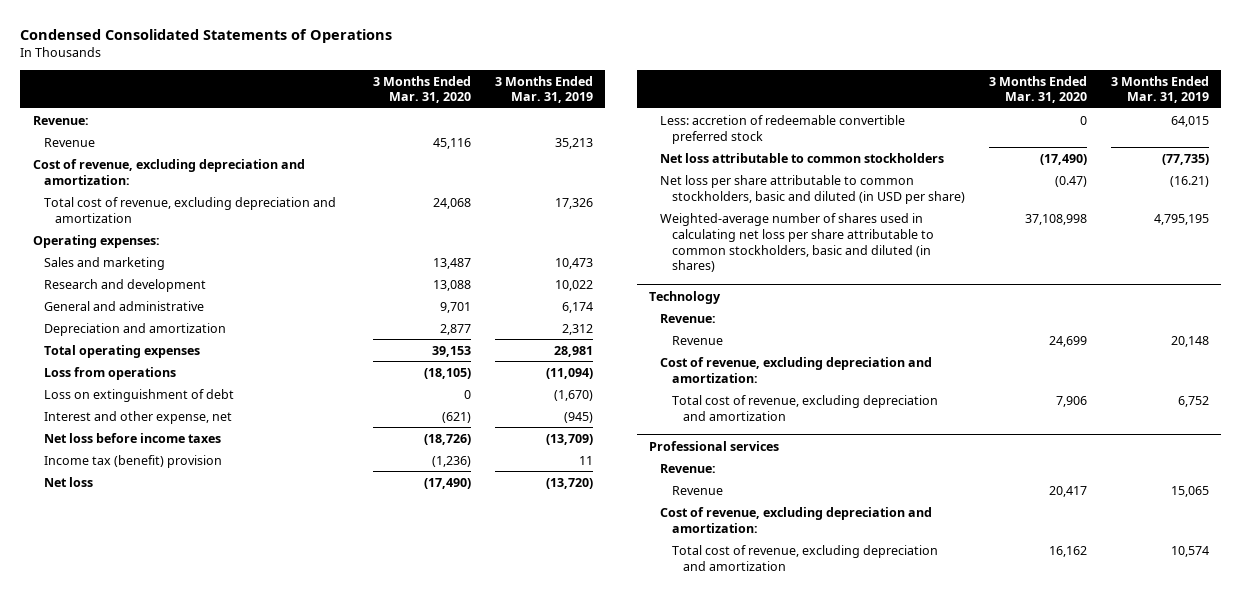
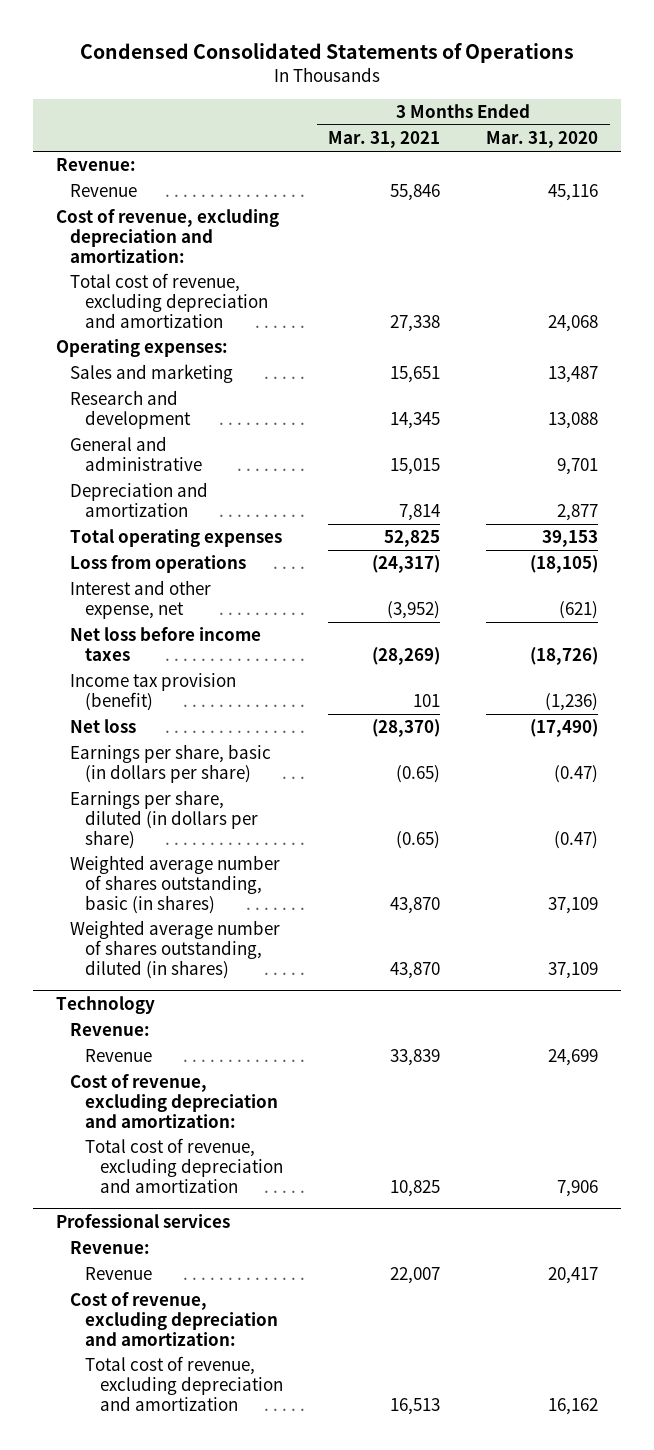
[494,75,593,104] 3 Months Ended Mar. 31, 2019 -> none
none -> [328,131,441,149] Mar. 31, 2021
[43,388,234,402] Loss on extinguishment of debt -> none
[43,454,222,468] Income tax (benefit) provision -> [70,673,237,711] Income tax provision (benefit)
[660,114,906,144] Less: accretion of redeemable convertible preferred stock -> none
[660,152,945,163] Net loss attributable to common stockholders -> none
[660,174,965,204] Net loss per share attributable to common stockholders, basic and diluted (in USD per share) -> none
[660,212,934,273] Weighted-average number of shares used in calculating net loss per share attributable to common stockholders, basic and diluted (in shares) -> none
none -> [70,744,272,783] Earnings per share, basic (in dollars per share)
none -> [70,790,258,849] Earnings per share, diluted (in dollars per share)
none -> [70,855,281,914] Weighted average number of shares outstanding, basic (in shares)
none -> [70,920,281,979] Weighted average number of shares outstanding, diluted (in shares)

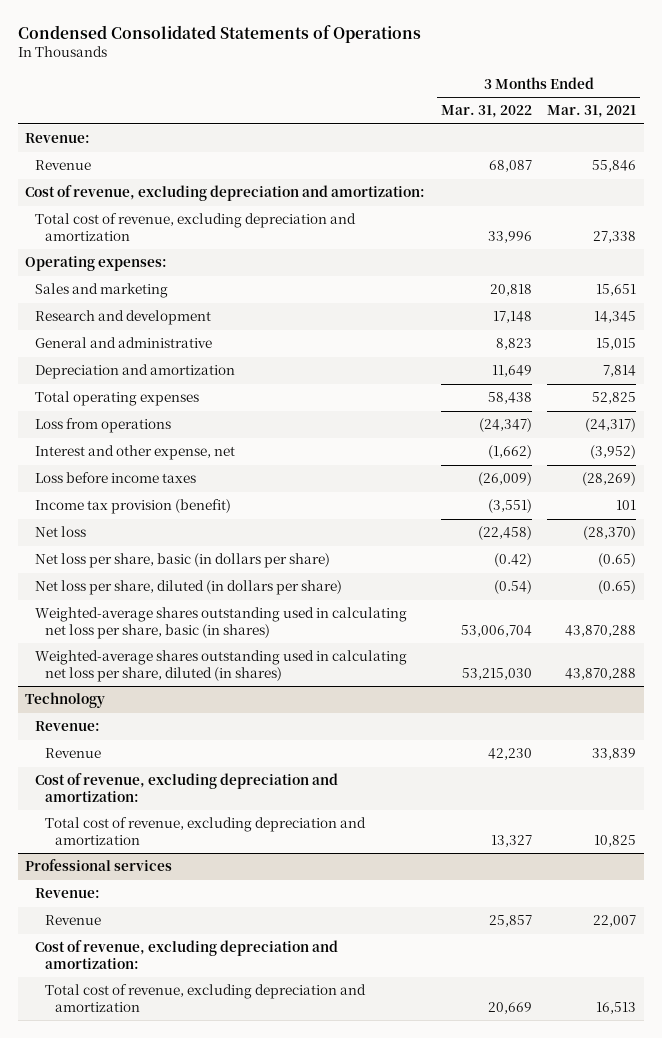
[486,131,599,149] Mar. 31, 2020 -> none
none -> [440,105,532,119] Mar. 31, 2022
[70,627,262,661] Net loss before income taxes -> [35,472,197,484] Loss before income taxes
[70,744,272,783] Earnings per share, basic (in dollars per share) -> [35,553,331,569] Net loss per share, basic (in dollars per share)
[70,790,258,849] Earnings per share, diluted (in dollars per share) -> [35,580,343,596] Net loss per share, diluted (in dollars per share)
[70,855,281,914] Weighted average number of shares outstanding, basic (in shares) -> [35,607,408,639] Weighted-average shares outstanding used in calculating net loss per share, basic (in shares)
[390,896,441,914] 43,870 -> [565,624,637,637] 43,870,288
[70,920,281,979] Weighted average number of shares outstanding, diluted (in shares) -> [35,650,408,682] Weighted-average shares outstanding used in calculating net loss per share, diluted (in shares)
[390,961,441,979] 43,870 -> [565,667,637,680] 43,870,288

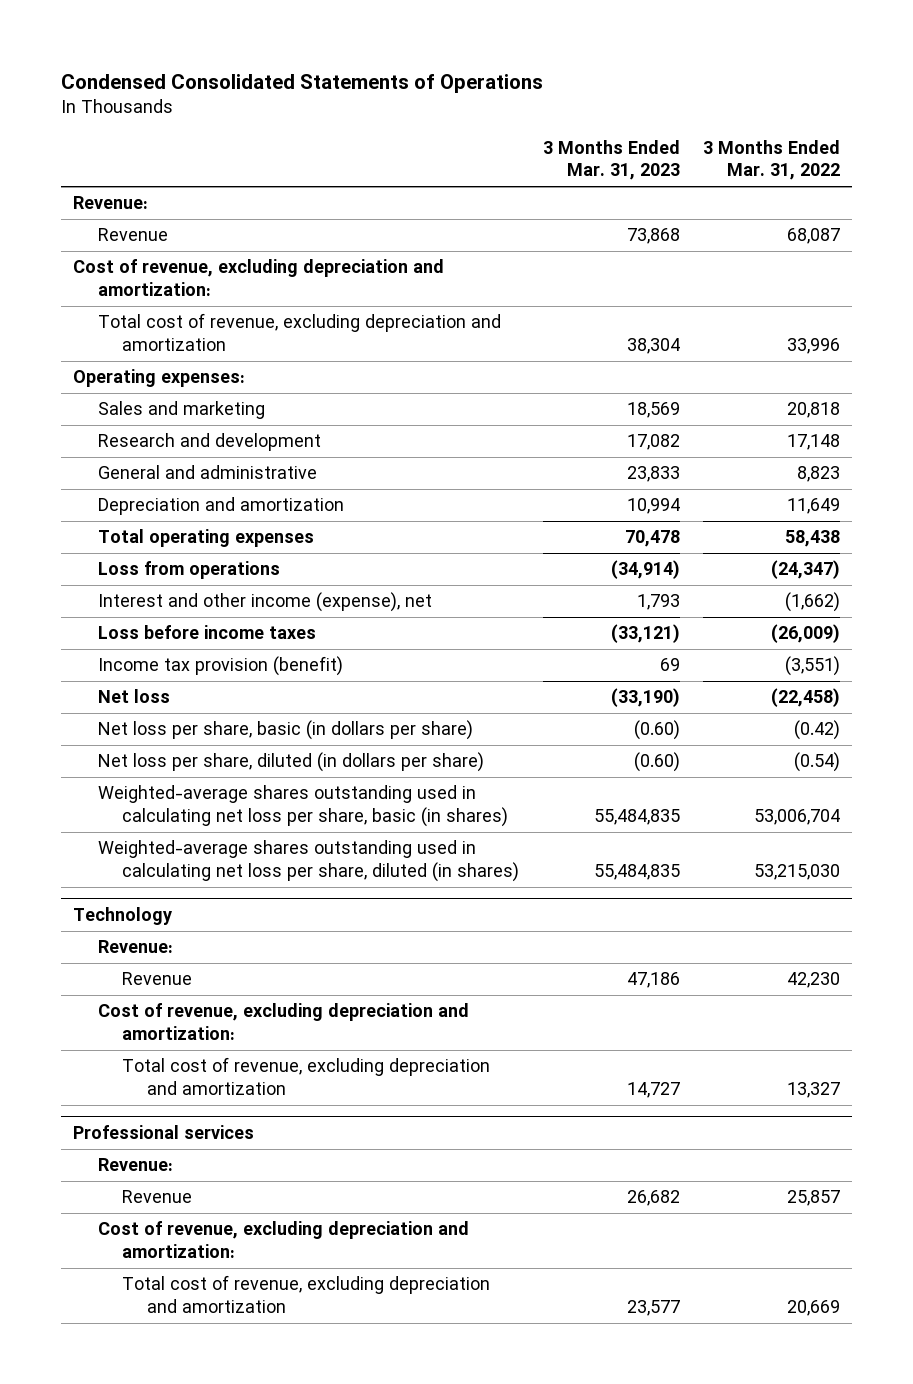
[547,105,637,119] Mar. 31, 2021 -> none
none -> [542,139,680,181] 3 Months Ended Mar. 31, 2023
[35,445,236,461] Interest and other expense, net -> [97,592,432,613] Interest and other income (expense), net

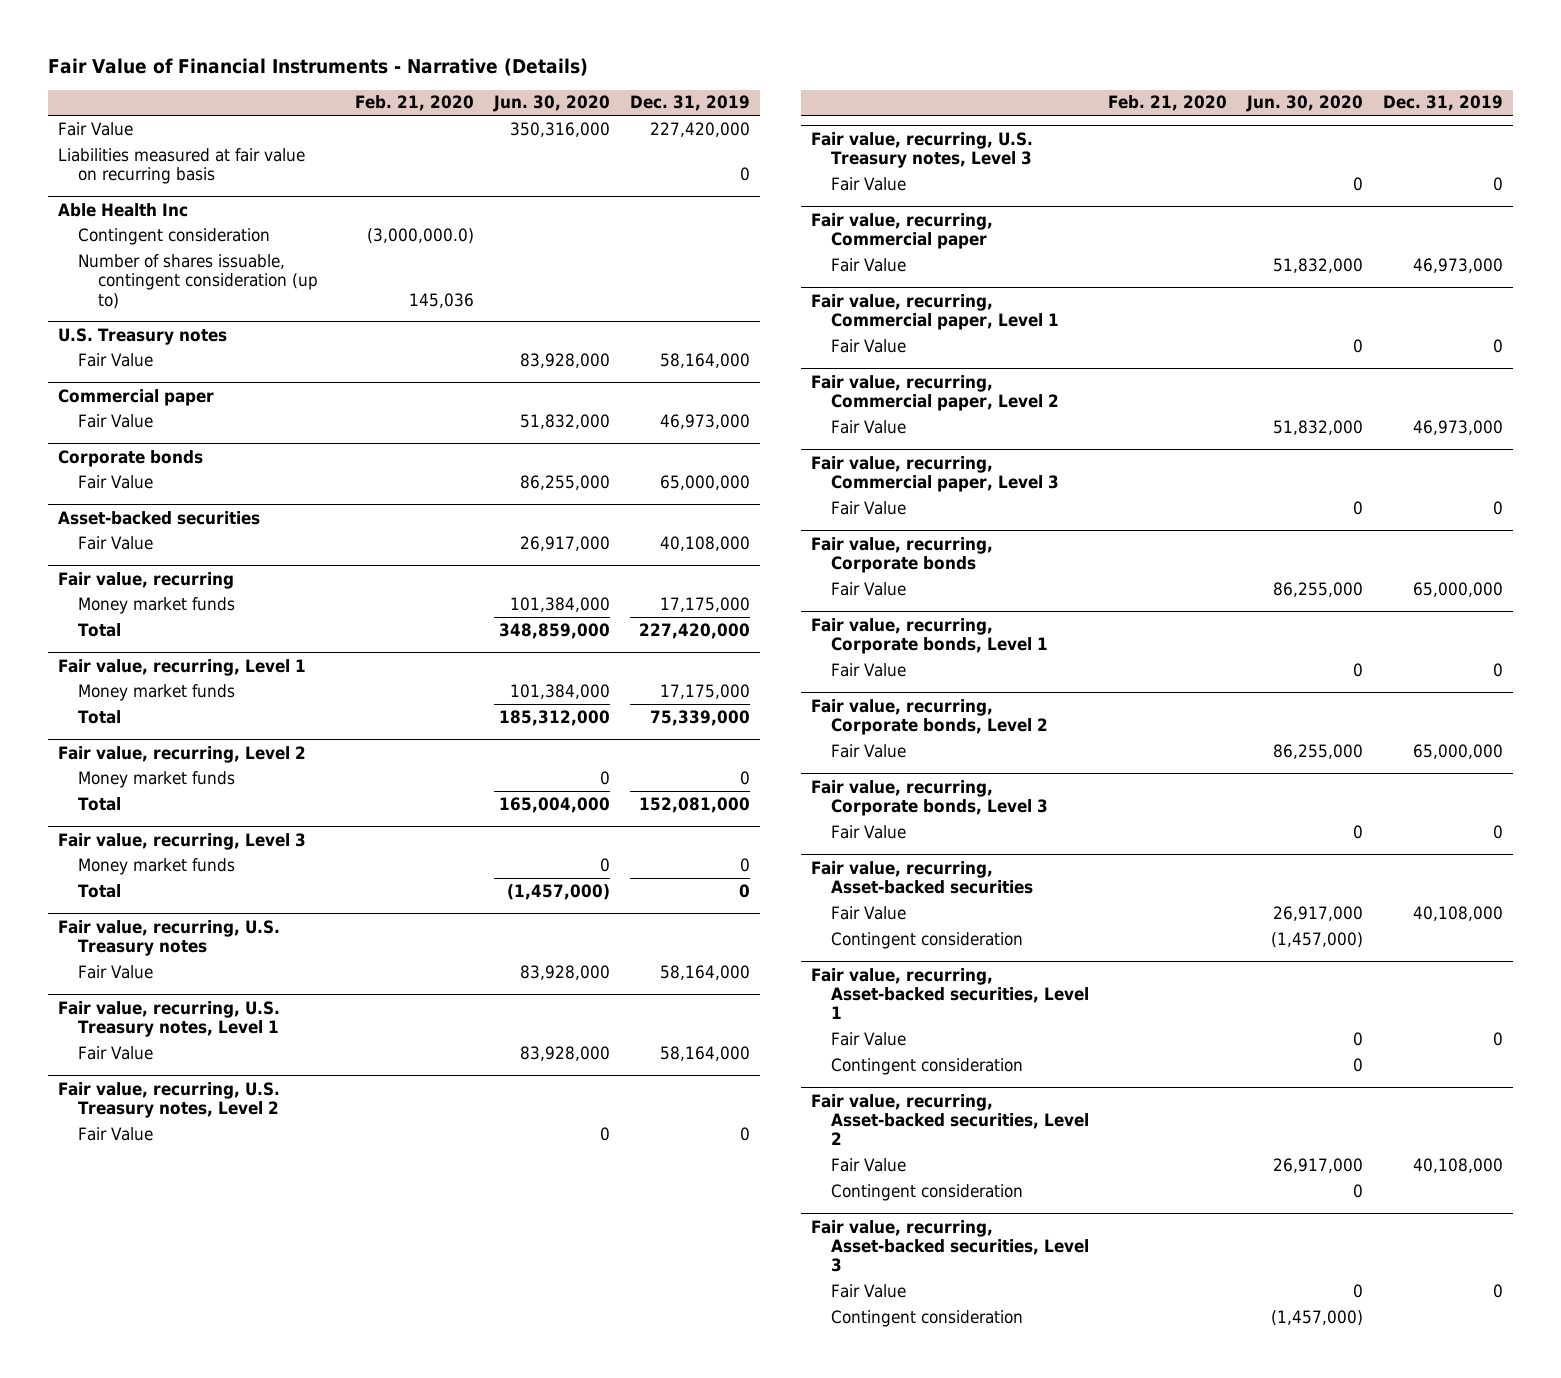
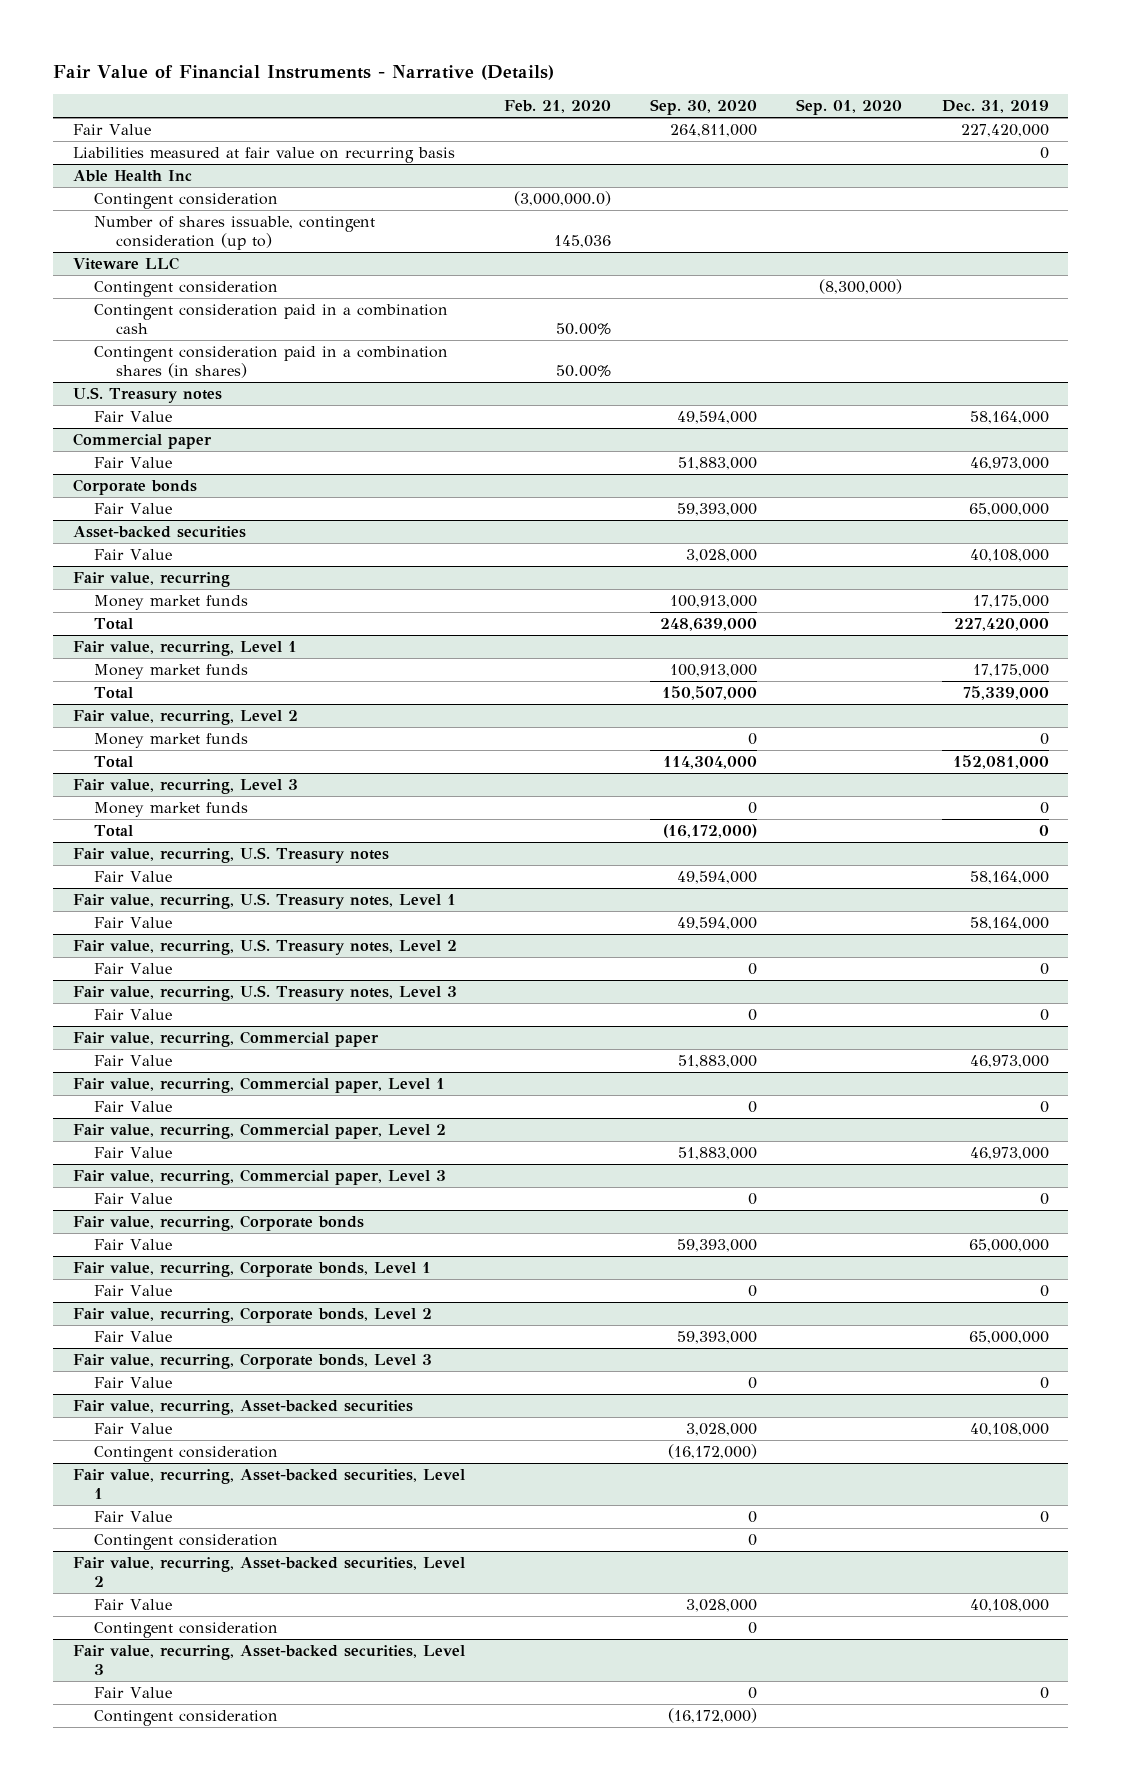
[493,95,611,113] Jun. 30, 2020 -> none
none -> [650,99,758,116] Sep. 30, 2020
none -> [796,99,903,116] Sep. 01, 2020
none -> [72,257,179,271] Viteware LLC
none -> [94,281,279,298] Contingent consideration
none -> [94,304,449,334] Contingent consideration paid in a combination cash
none -> [94,346,449,378] Contingent consideration paid in a combination shares (in shares)

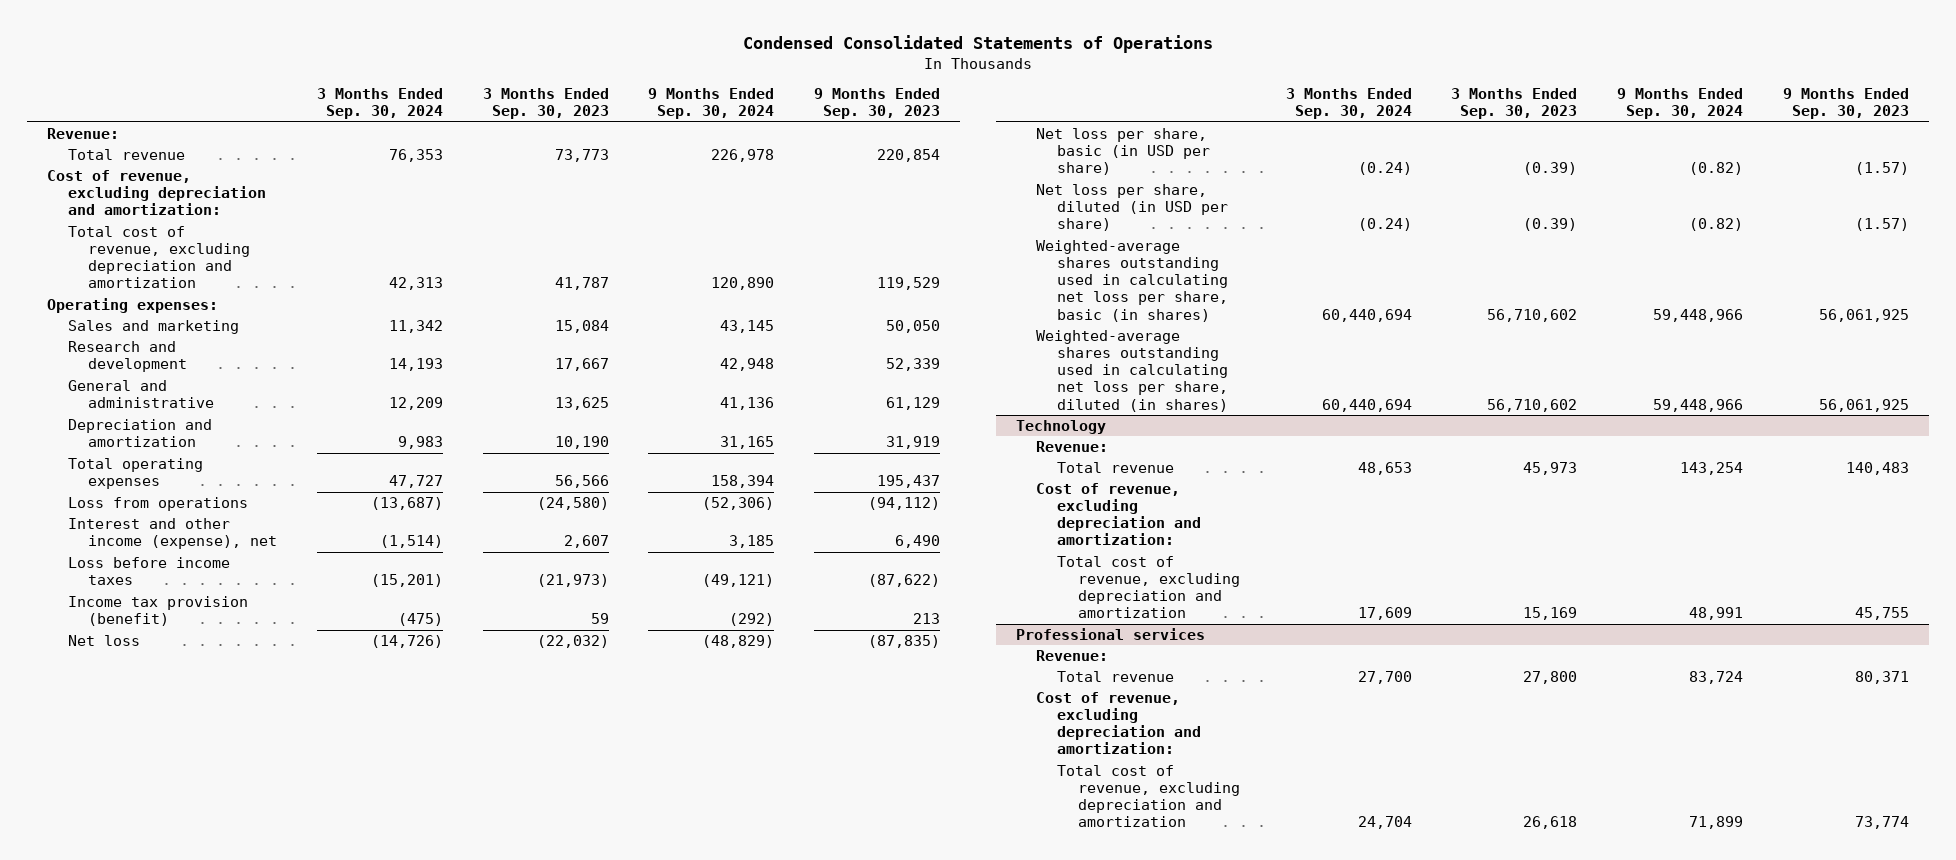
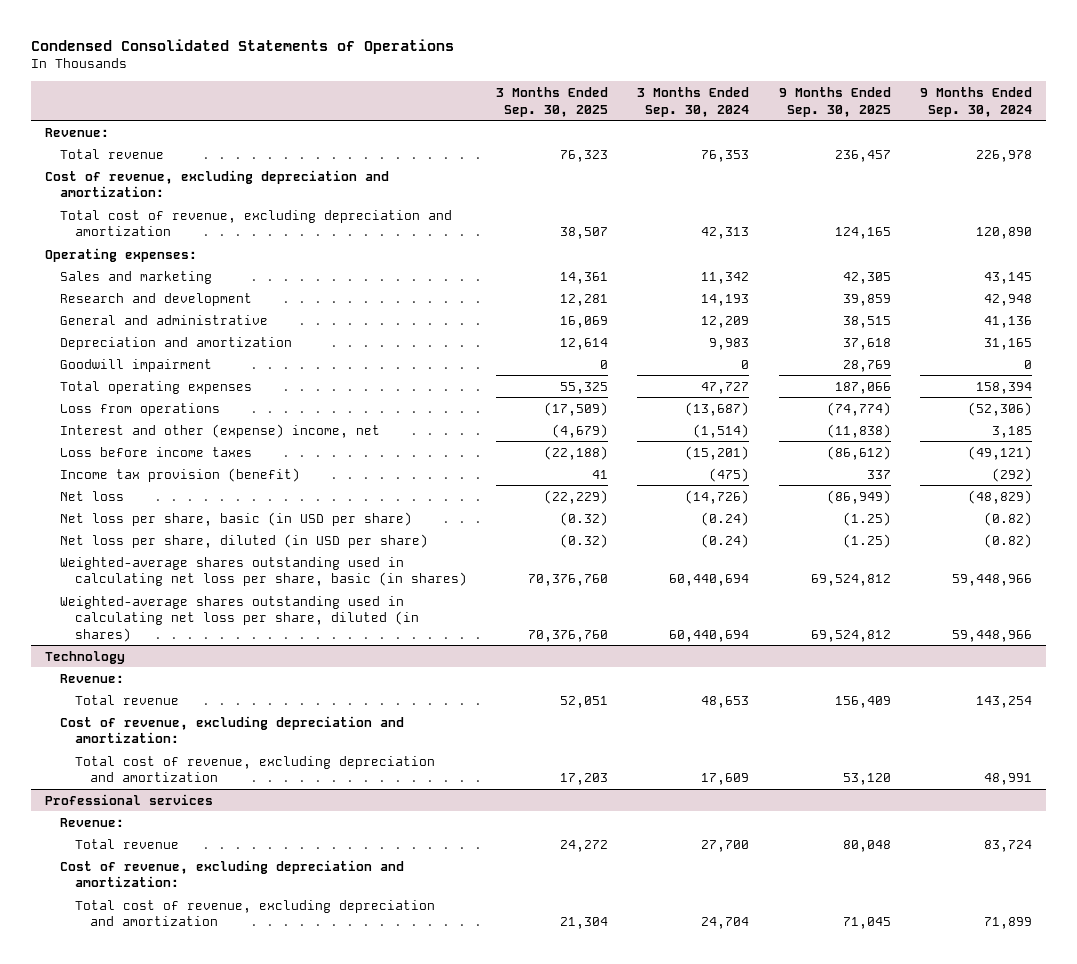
[482,88,609,120] 3 Months Ended Sep. 30, 2023 -> none
[813,88,940,120] 9 Months Ended Sep. 30, 2023 -> none
none -> [496,86,609,117] 3 Months Ended Sep. 30, 2025
none -> [778,86,891,117] 9 Months Ended Sep. 30, 2025
none -> [60,358,213,372] Goodwill impairment
[67,517,278,550] Interest and other income (expense), net -> [60,423,381,438] Interest and other (expense) income, net

